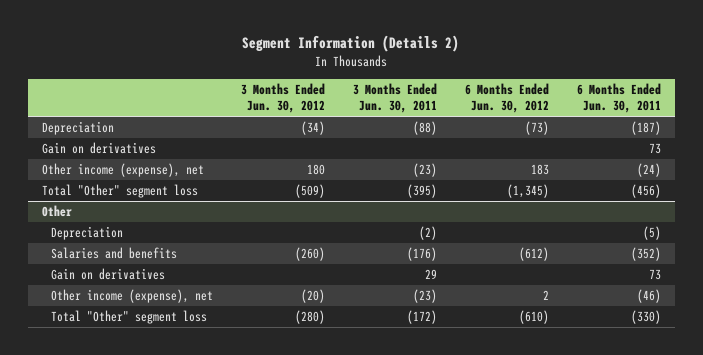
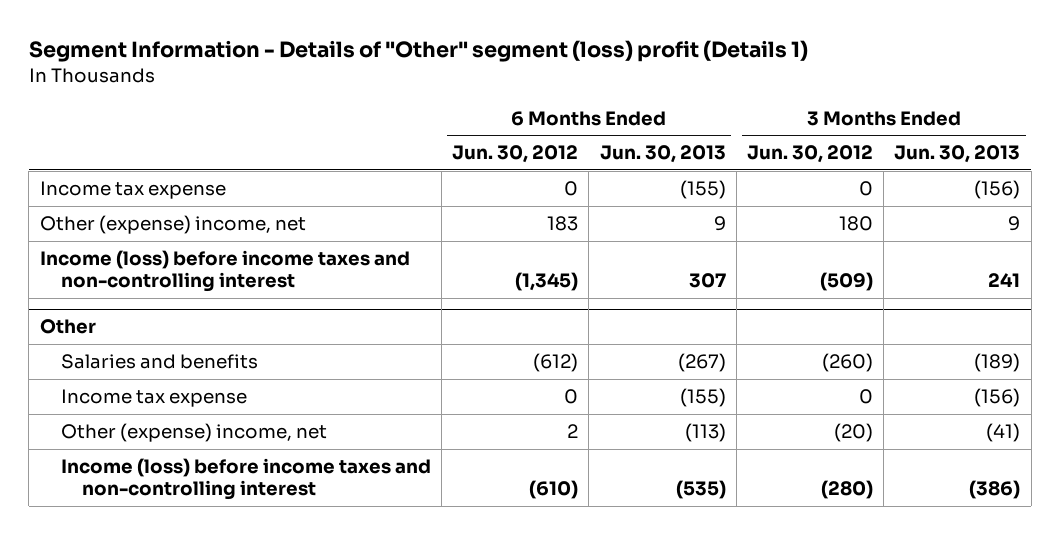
[242,35,460,53] Segment Information (Details 2) -> [28,40,808,63] Segment Information - Details of "Other" segment (loss) profit (Details 1)
[353,83,438,114] 3 Months Ended Jun. 30, 2011 -> none
[577,83,662,114] 6 Months Ended Jun. 30, 2011 -> none
none -> [599,145,726,164] Jun. 30, 2013
none -> [894,145,1021,164] Jun. 30, 2013
[41,121,114,136] Depreciation -> none
[41,142,156,155] Gain on derivatives -> none
none -> [39,181,226,200] Income tax expense
[41,163,204,178] Other income (expense), net -> [39,215,306,235] Other (expense) income, net
[41,184,198,199] Total "Other" segment loss -> [39,250,410,293] Income (loss) before income taxes and non-controlling interest
[51,226,124,241] Depreciation -> none
[51,268,166,281] Gain on derivatives -> none
none -> [60,389,247,408] Income tax expense
[51,289,214,304] Other income (expense), net -> [60,423,327,443] Other (expense) income, net
[51,310,208,325] Total "Other" segment loss -> [60,458,431,501] Income (loss) before income taxes and non-controlling interest

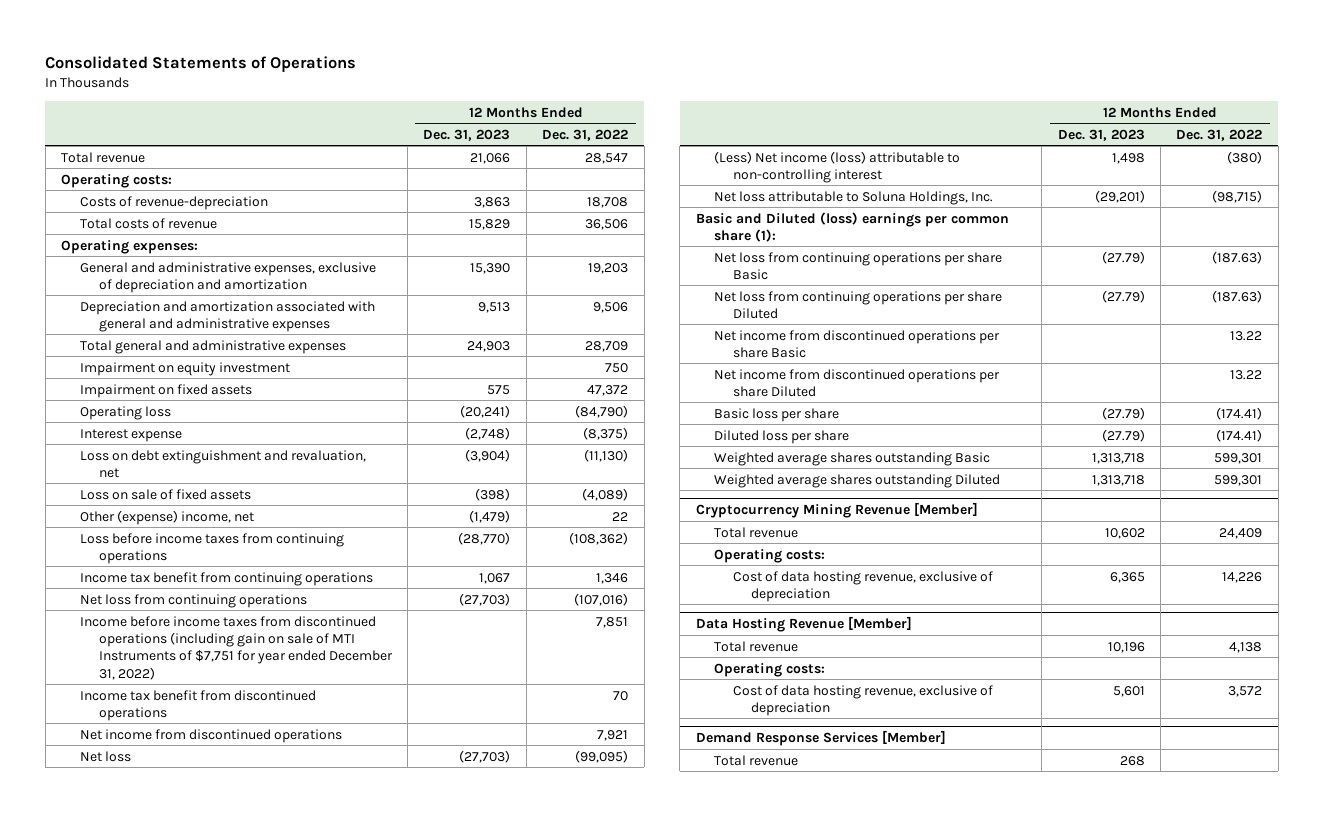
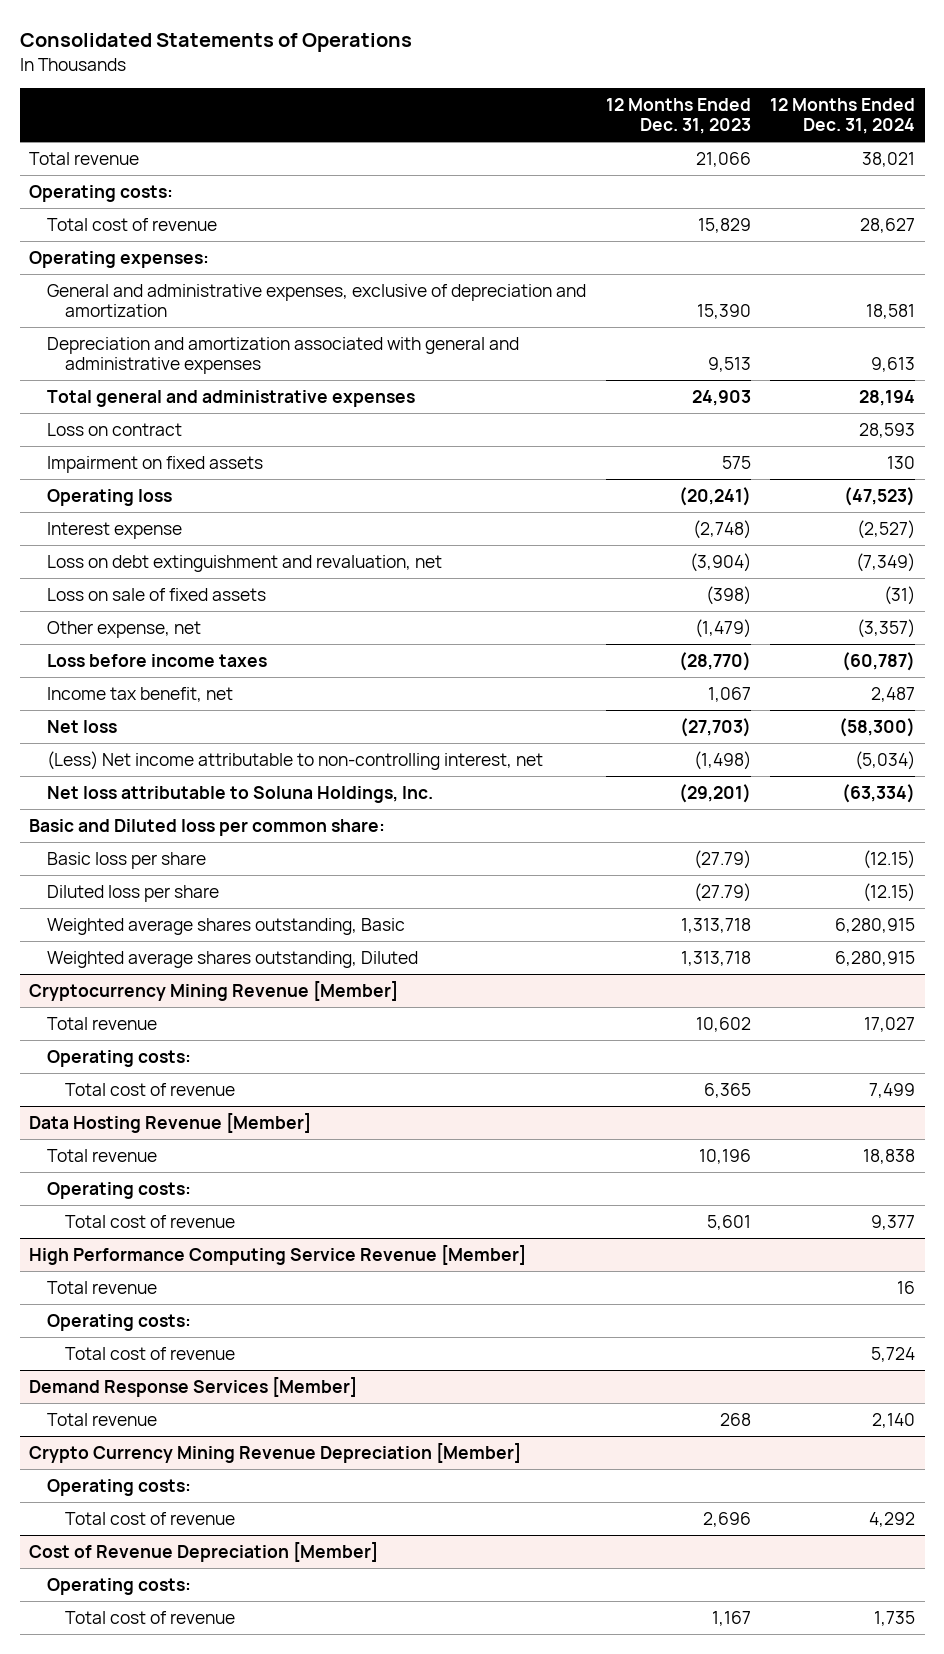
[542,128,629,141] Dec. 31, 2022 -> none
none -> [769,98,915,135] 12 Months Ended Dec. 31, 2024
[79,195,268,210] Costs of revenue-depreciation -> none
[79,217,217,229] Total costs of revenue -> [47,217,218,231] Total cost of revenue
[79,361,290,376] Impairment on equity investment -> none
none -> [47,422,183,436] Loss on contract
[79,593,307,608] Net loss from continuing operations -> none
[79,615,393,680] Income before income taxes from discontinued operations (including gain on sale of MTI Instruments of $7,751 for year ended December 31, 2022) -> none
[79,689,316,721] Income tax benefit from discontinued operations -> none
[79,728,342,743] Net income from discontinued operations -> none
[79,509,254,525] Other (expense) income, net -> [47,620,202,638] Other expense, net
[79,532,344,564] Loss before income taxes from continuing operations -> [47,653,268,667] Loss before income taxes
[79,571,373,586] Income tax benefit from continuing operations -> [47,686,234,702] Income tax benefit, net
[714,150,961,183] (Less) Net income (loss) attributable to non-controlling interest -> [47,750,544,770] (Less) Net income attributable to non-controlling interest, net
[1111,152,1145,164] 1,498 -> [693,750,751,770] (1,498)
[714,251,1003,280] Net loss from continuing operations per share Basic -> none
[714,290,1003,319] Net loss from continuing operations per share Diluted -> none
[714,329,1001,358] Net income from discontinued operations per share Basic -> none
[714,368,1001,397] Net income from discontinued operations per share Diluted -> none
[695,211,1009,242] Basic and Diluted (loss) earnings per common share (1): -> [29,818,386,836] Basic and Diluted loss per common share:
[714,451,991,466] Weighted average shares outstanding Basic -> [47,917,406,935] Weighted average shares outstanding, Basic
[714,473,1001,488] Weighted average shares outstanding Diluted -> [47,950,419,968] Weighted average shares outstanding, Diluted
[732,570,993,602] Cost of data hosting revenue, exclusive of depreciation -> [64,1082,235,1096] Total cost of revenue
[732,684,993,716] Cost of data hosting revenue, exclusive of depreciation -> [64,1214,235,1228] Total cost of revenue
none -> [29,1244,527,1265] High Performance Computing Service Revenue [Member]
none -> [47,1280,158,1294] Total revenue
none -> [47,1313,192,1331] Operating costs:
none -> [64,1346,235,1360] Total cost of revenue
none -> [29,1442,522,1463] Crypto Currency Mining Revenue Depreciation [Member]
none -> [47,1478,192,1496] Operating costs:
none -> [64,1511,235,1525] Total cost of revenue
none -> [29,1541,379,1562] Cost of Revenue Depreciation [Member]
none -> [47,1577,192,1595] Operating costs:
none -> [64,1610,235,1624] Total cost of revenue

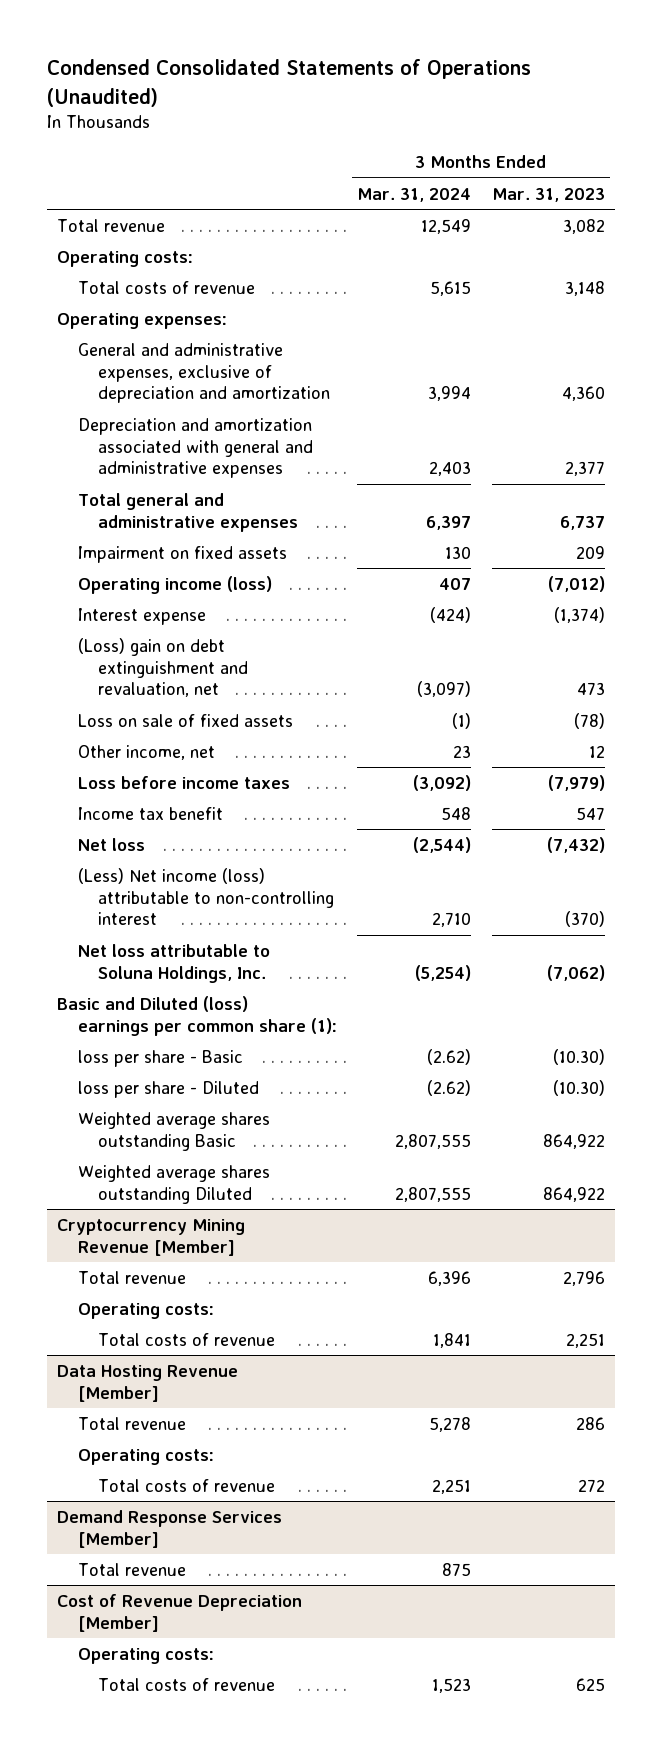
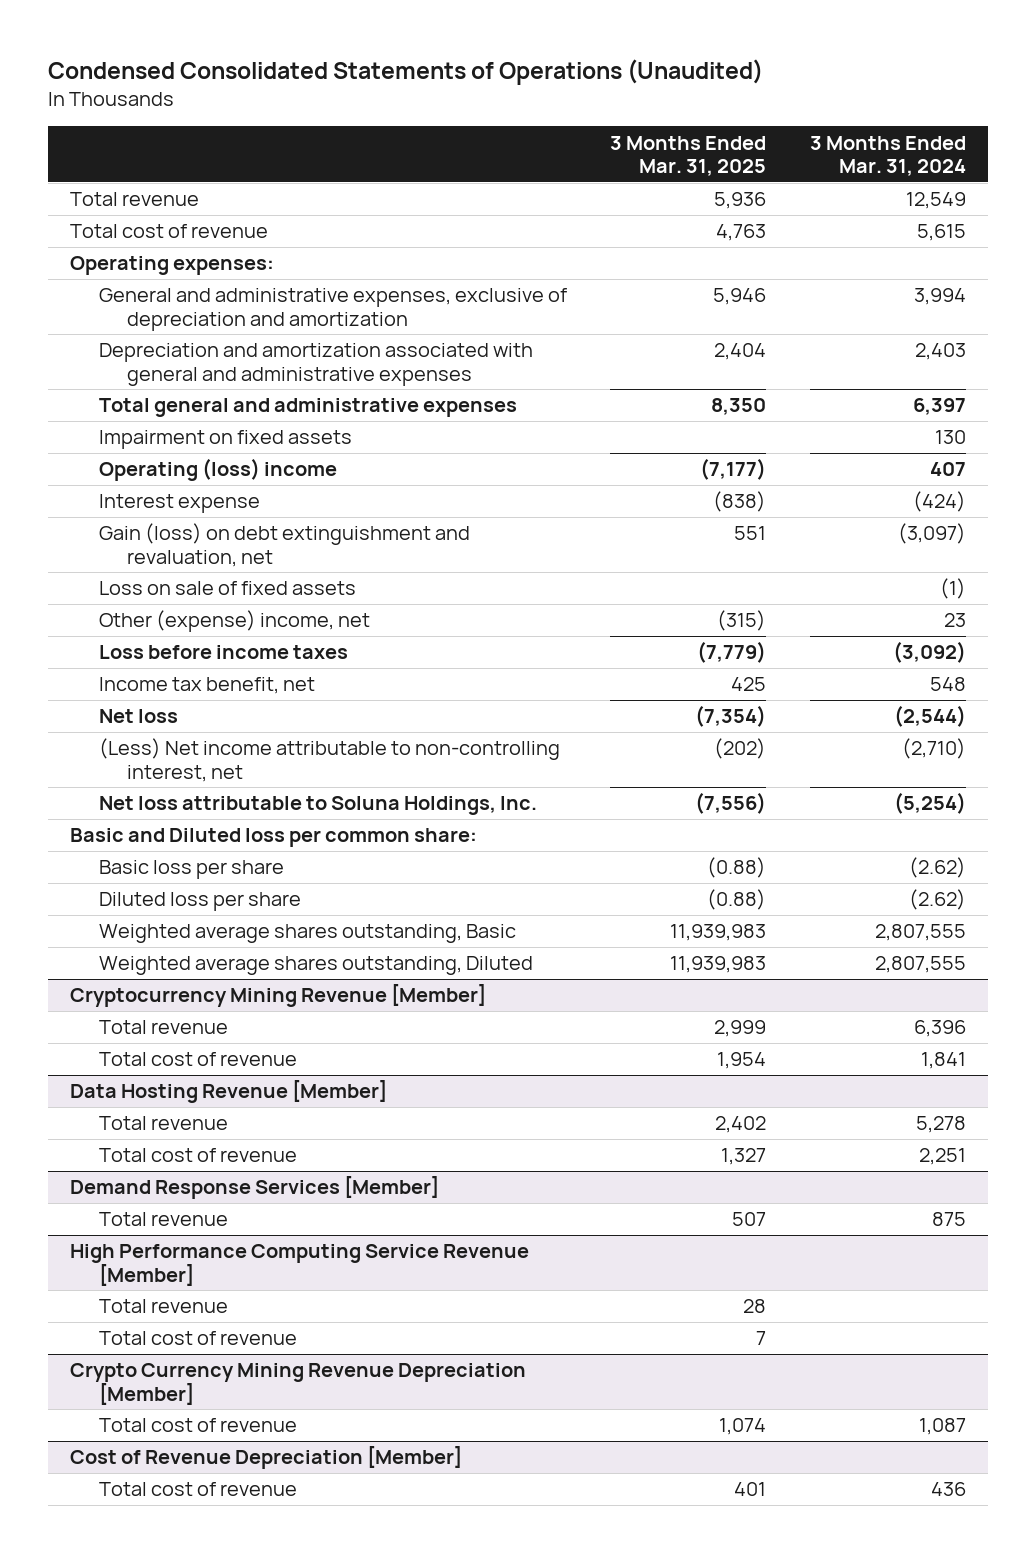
[491,187,605,202] Mar. 31, 2023 -> none
none -> [610,135,767,177] 3 Months Ended Mar. 31, 2025
[57,250,194,267] Operating costs: -> none
[77,280,255,294] Total costs of revenue -> [70,224,269,239] Total cost of revenue
[77,575,272,594] Operating income (loss) -> [98,458,337,482] Operating (loss) income
[77,637,249,698] (Loss) gain on debt extinguishment and revaluation, net -> [98,523,470,567] Gain (loss) on debt extinguishment and revaluation, net
[77,744,215,760] Other income, net -> [98,610,370,633] Other (expense) income, net
[77,806,223,820] Income tax benefit -> [98,677,315,695] Income tax benefit, net
[77,867,335,926] (Less) Net income (loss) attributable to non-controlling interest -> [98,738,560,782] (Less) Net income attributable to non-controlling interest, net
[432,912,472,928] 2,710 -> [901,738,966,760] (2,710)
[57,995,337,1036] Basic and Diluted (loss) earnings per common share (1): -> [70,828,478,848] Basic and Diluted loss per common share:
[77,1049,243,1067] loss per share - Basic -> [98,860,284,880] Basic loss per share
[77,1080,259,1098] loss per share - Diluted -> [98,892,301,912] Diluted loss per share
[77,1111,270,1151] Weighted average shares outstanding Basic -> [98,924,516,944] Weighted average shares outstanding, Basic
[77,1164,270,1204] Weighted average shares outstanding Diluted -> [98,956,533,976] Weighted average shares outstanding, Diluted
[77,1302,214,1319] Operating costs: -> none
[98,1332,276,1346] Total costs of revenue -> [98,1052,297,1067] Total cost of revenue
[77,1448,214,1465] Operating costs: -> none
[98,1478,276,1492] Total costs of revenue -> [98,1148,297,1163] Total cost of revenue
none -> [70,1244,530,1286] High Performance Computing Service Revenue [Member]
none -> [98,1299,228,1314] Total revenue
none -> [98,1331,297,1346] Total cost of revenue
none -> [70,1363,527,1405] Crypto Currency Mining Revenue Depreciation [Member]
none -> [98,1418,297,1433] Total cost of revenue
[77,1647,214,1664] Operating costs: -> none
[98,1677,276,1691] Total costs of revenue -> [98,1482,297,1497] Total cost of revenue
[432,1677,472,1693] 1,523 -> [930,1482,966,1497] 436

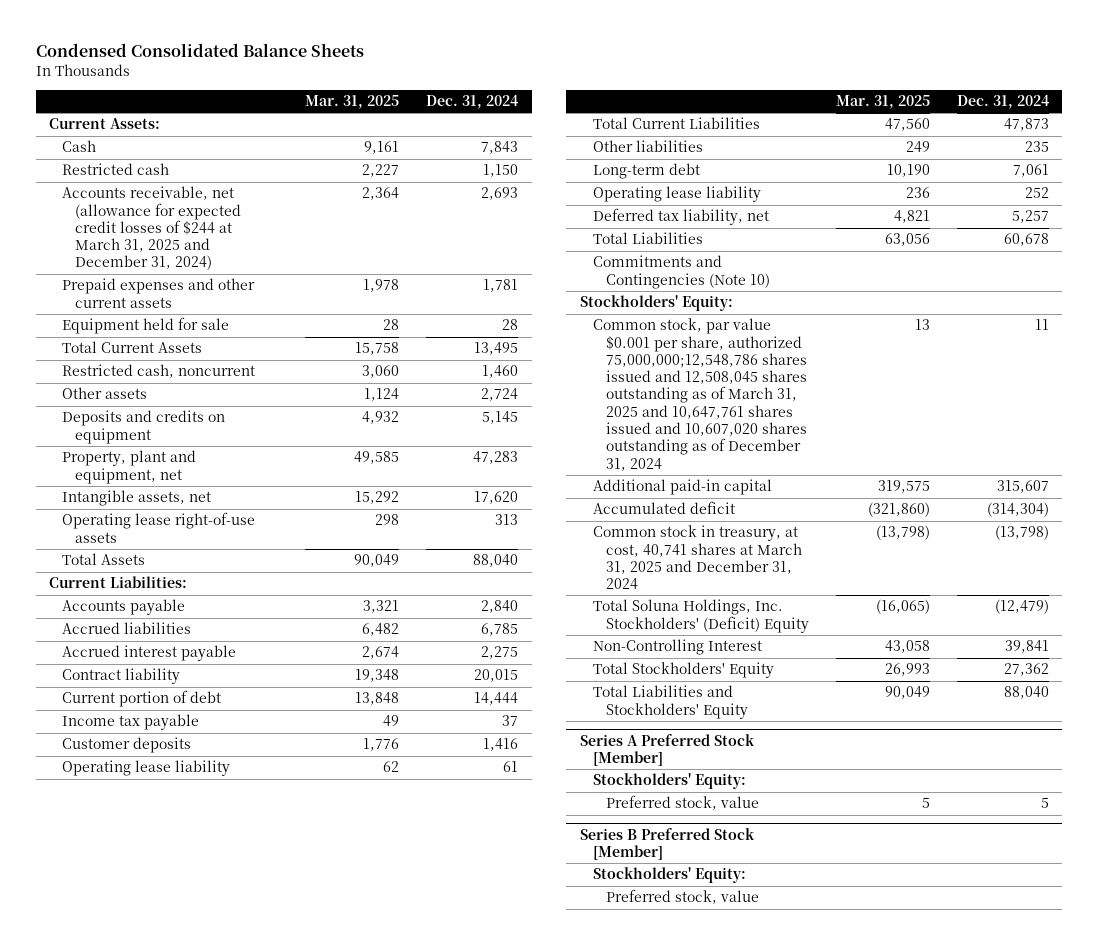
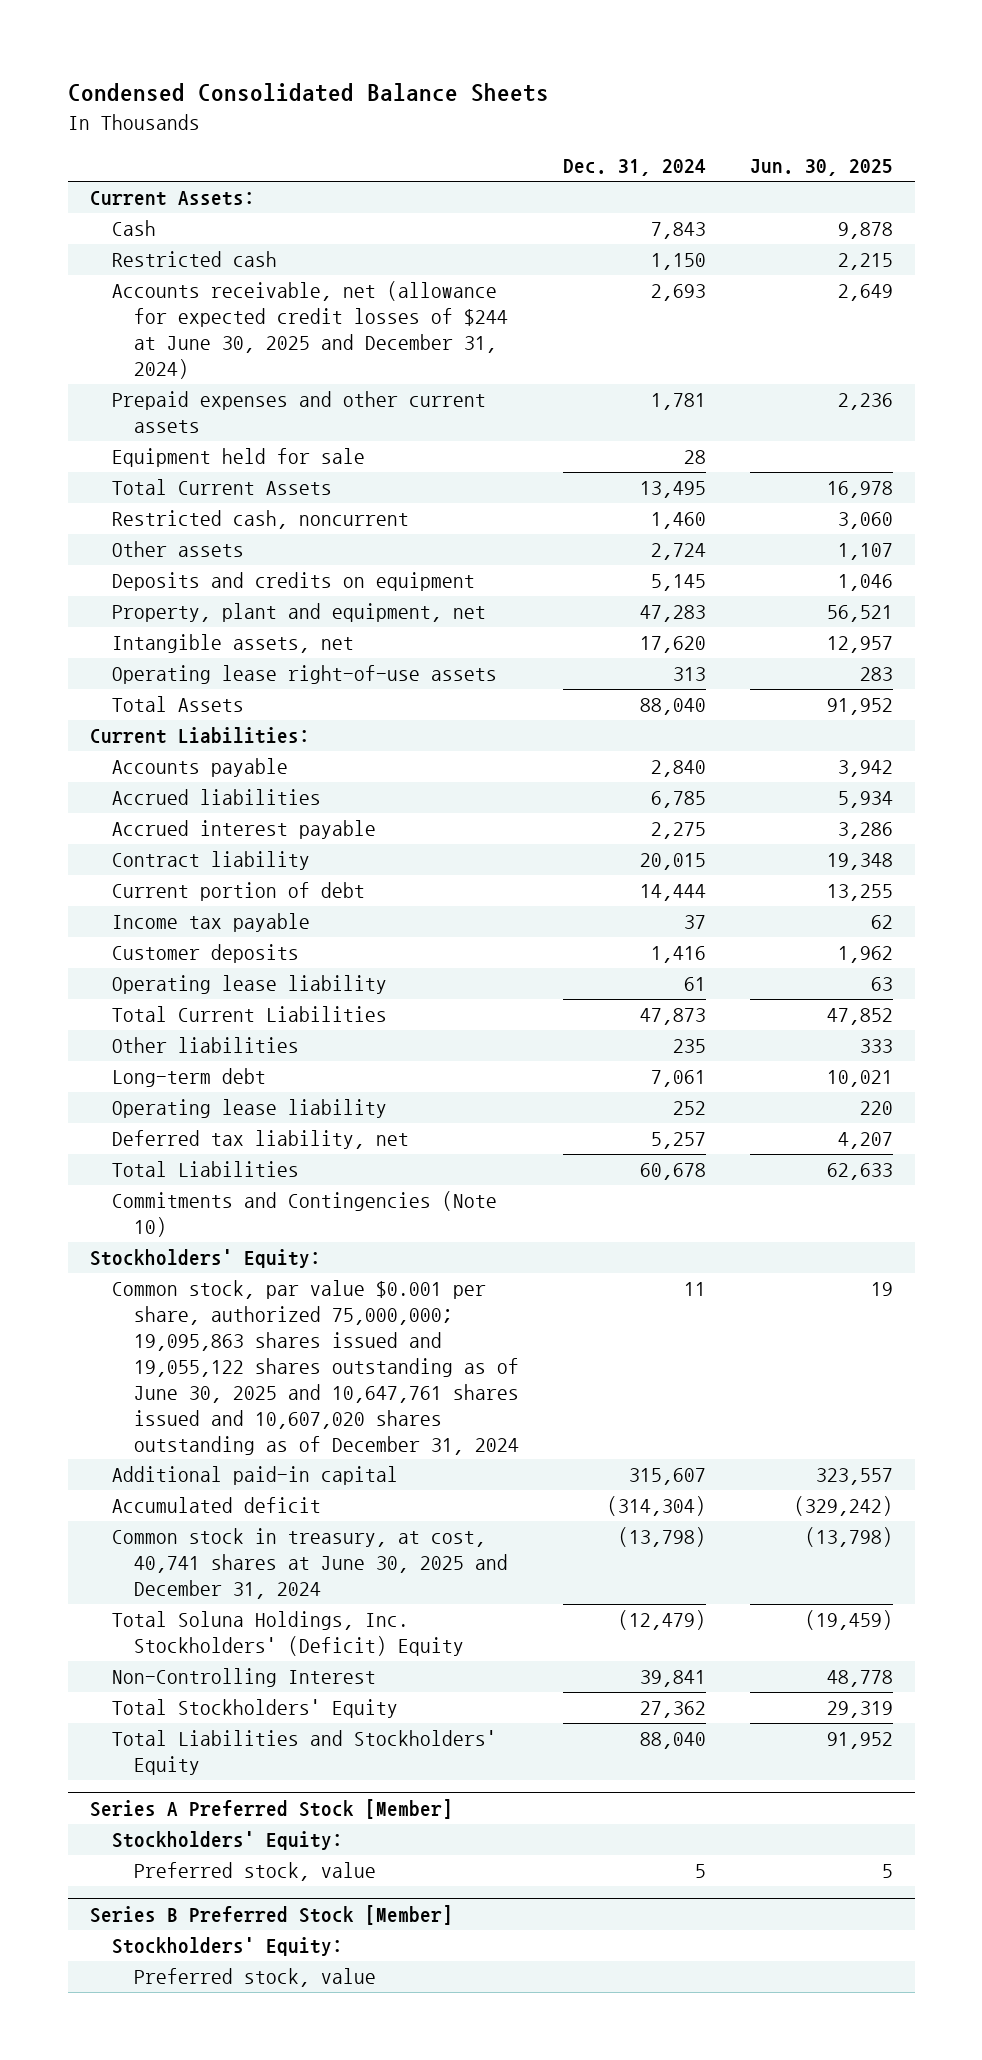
[305,94,400,109] Mar. 31, 2025 -> none
none -> [749,159,893,177] Jun. 30, 2025
[62,186,242,271] Accounts receivable, net (allowance for expected credit losses of $244 at March 31, 2025 and December 31, 2024) -> [111,281,508,379] Accounts receivable, net (allowance for expected credit losses of $244 at June 30, 2025 and December 31, 2024)
[592,318,807,471] Common stock, par value $0.001 per share, authorized 75,000,000;12,548,786 shares issued and 12,508,045 shares outstanding as of March 31, 2025 and 10,647,761 shares issued and 10,607,020 shares outstanding as of December 31, 2024 -> [111,1280,519,1455] Common stock, par value $0.001 per share, authorized 75,000,000; 19,095,863 shares issued and 19,055,122 shares outstanding as of June 30, 2025 and 10,647,761 shares issued and 10,607,020 shares outstanding as of December 31, 2024
[592,525,802,590] Common stock in treasury, at cost, 40,741 shares at March 31, 2025 and December 31, 2024 -> [111,1528,508,1600] Common stock in treasury, at cost, 40,741 shares at June 30, 2025 and December 31, 2024

